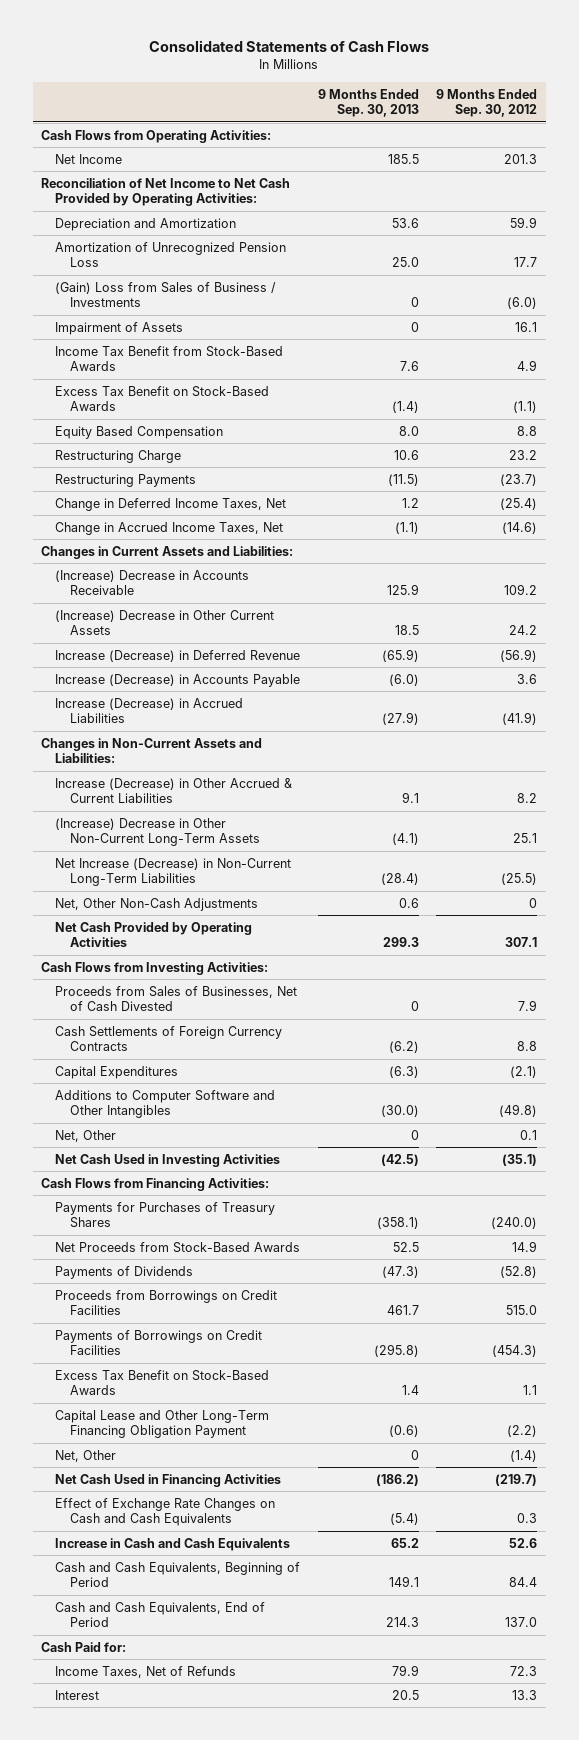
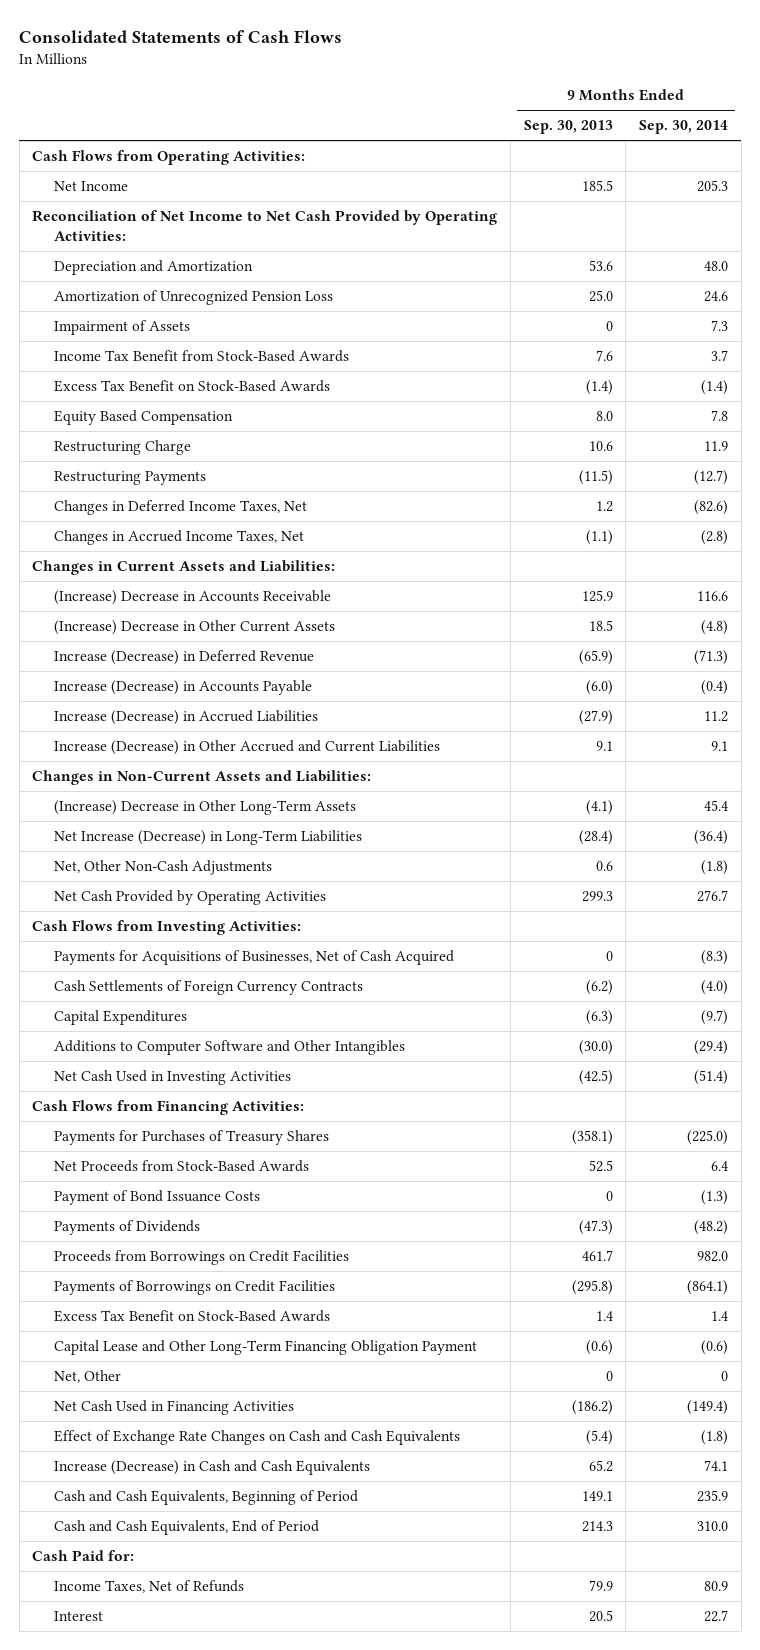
[436,88,538,118] 9 Months Ended Sep. 30, 2012 -> none
none -> [639,120,729,135] Sep. 30, 2014
[55,281,277,308] (Gain) Loss from Sales of Business / Investments -> none
[55,497,287,511] Change in Deferred Income Taxes, Net -> [54,500,308,516] Changes in Deferred Income Taxes, Net
[55,521,284,535] Change in Accrued Income Taxes, Net -> [54,530,305,546] Changes in Accrued Income Taxes, Net
none -> [54,740,441,756] Increase (Decrease) in Other Accrued and Current Liabilities
[55,777,293,804] Increase (Decrease) in Other Accrued & Current Liabilities -> none
[55,817,260,847] (Increase) Decrease in Other Non-Current Long-Term Assets -> [54,800,357,816] (Increase) Decrease in Other Long-Term Assets
[55,857,292,887] Net Increase (Decrease) in Non-Current Long-Term Liabilities -> [54,830,363,846] Net Increase (Decrease) in Long-Term Liabilities
[55,985,298,1012] Proceeds from Sales of Businesses, Net of Cash Divested -> none
none -> [54,950,455,966] Payments for Acquisitions of Businesses, Net of Cash Acquired
[55,1129,117,1142] Net, Other -> none
none -> [54,1190,261,1206] Payment of Bond Issuance Costs
[55,1537,291,1551] Increase in Cash and Cash Equivalents -> [54,1460,371,1476] Increase (Decrease) in Cash and Cash Equivalents

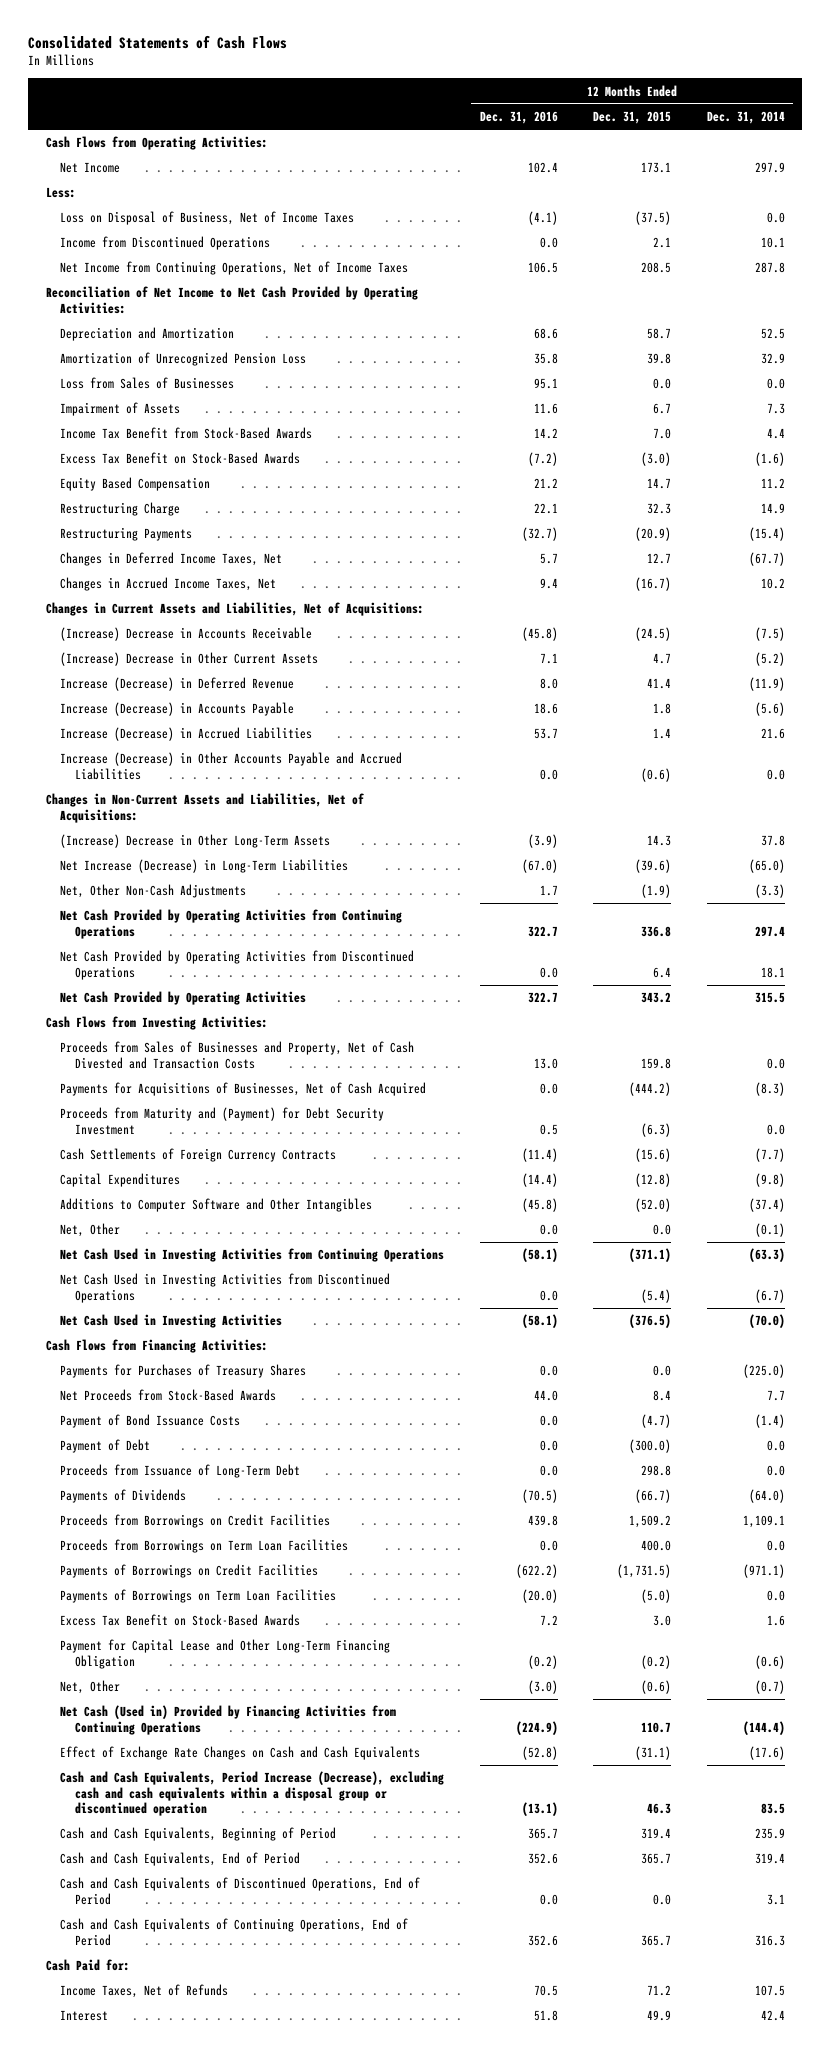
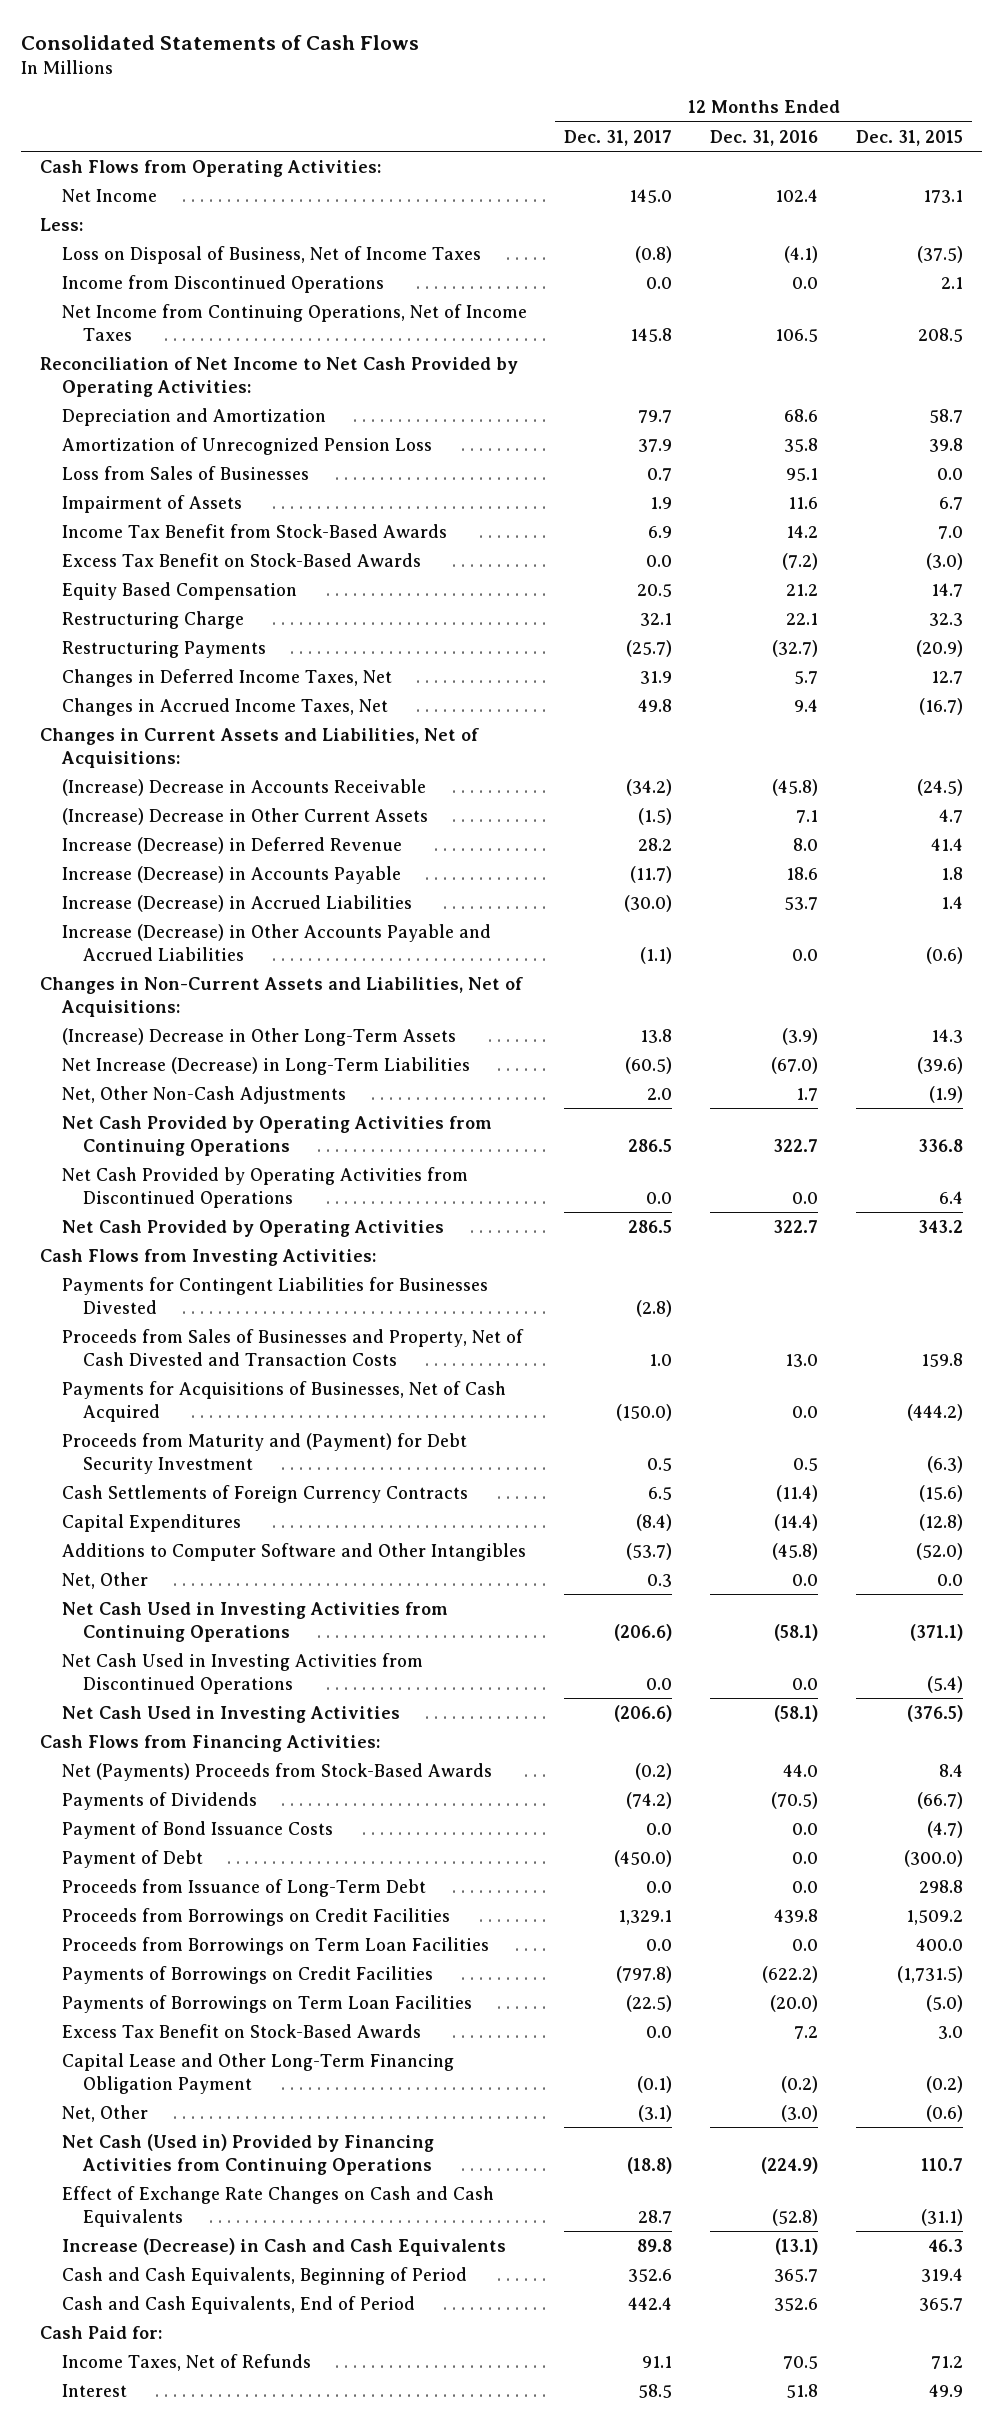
[706,111,785,125] Dec. 31, 2014 -> none
none -> [564,129,673,146] Dec. 31, 2017
none -> [61,1276,488,1314] Payments for Contingent Liabilities for Businesses Divested
[60,1364,307,1379] Payments for Purchases of Treasury Shares -> none
[60,1389,277,1402] Net Proceeds from Stock-Based Awards -> [61,1762,492,1781] Net (Payments) Proceeds from Stock-Based Awards
[60,1489,187,1504] Payments of Dividends -> [61,1791,257,1810] Payments of Dividends
[60,1639,391,1669] Payment for Capital Lease and Other Long-Term Financing Obligation -> [61,2052,454,2094] Capital Lease and Other Long-Term Financing Obligation Payment
[60,1771,445,1816] Cash and Cash Equivalents, Period Increase (Decrease), excluding cash and cash equivalents within a disposal group or discontinued operation -> [61,2237,506,2256] Increase (Decrease) in Cash and Cash Equivalents
[60,1877,421,1905] Cash and Cash Equivalents of Discontinued Operations, End of Period -> none
[60,1918,409,1946] Cash and Cash Equivalents of Continuing Operations, End of Period -> none

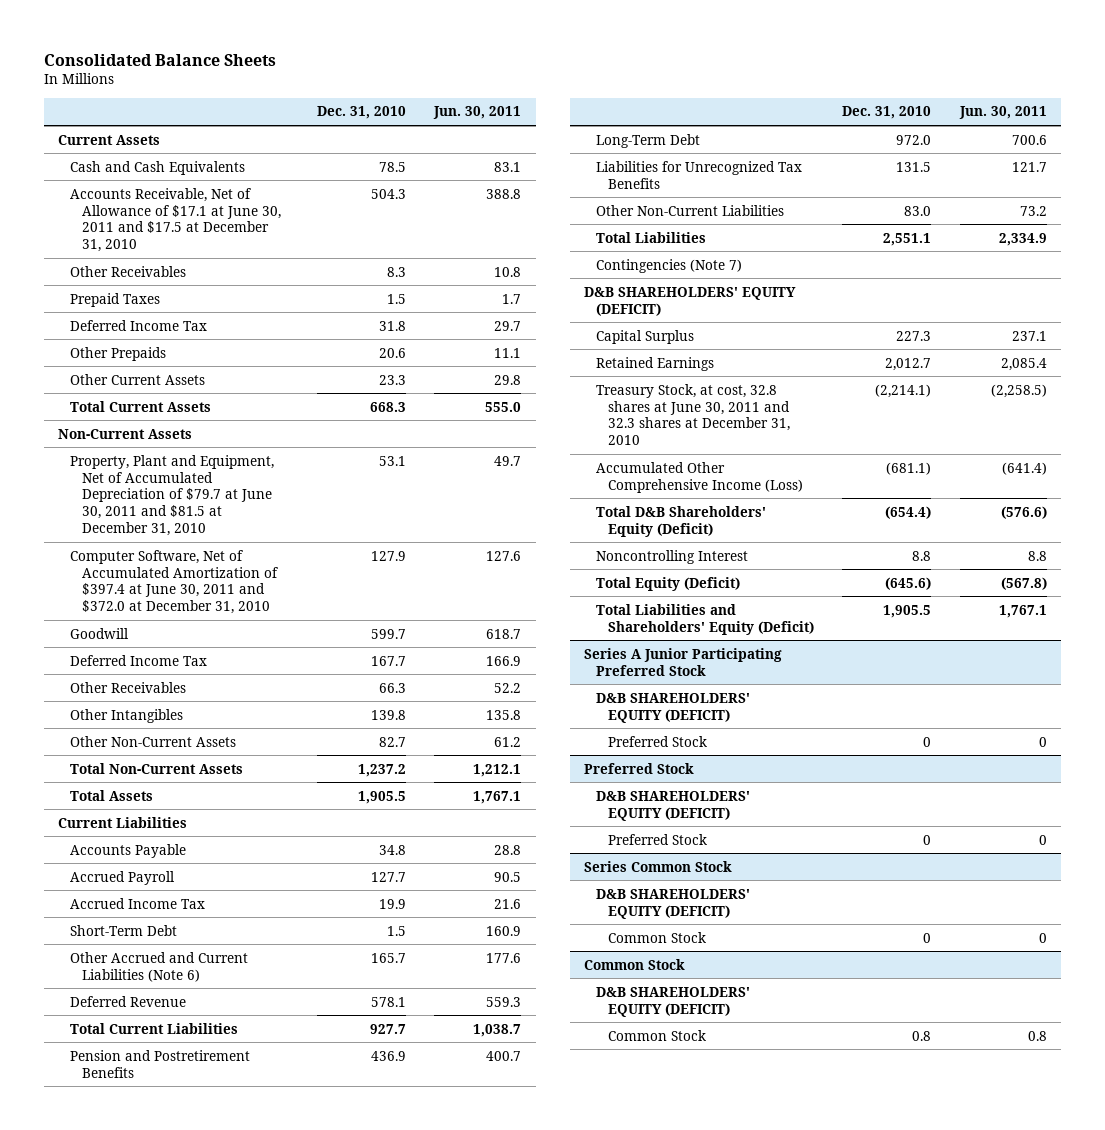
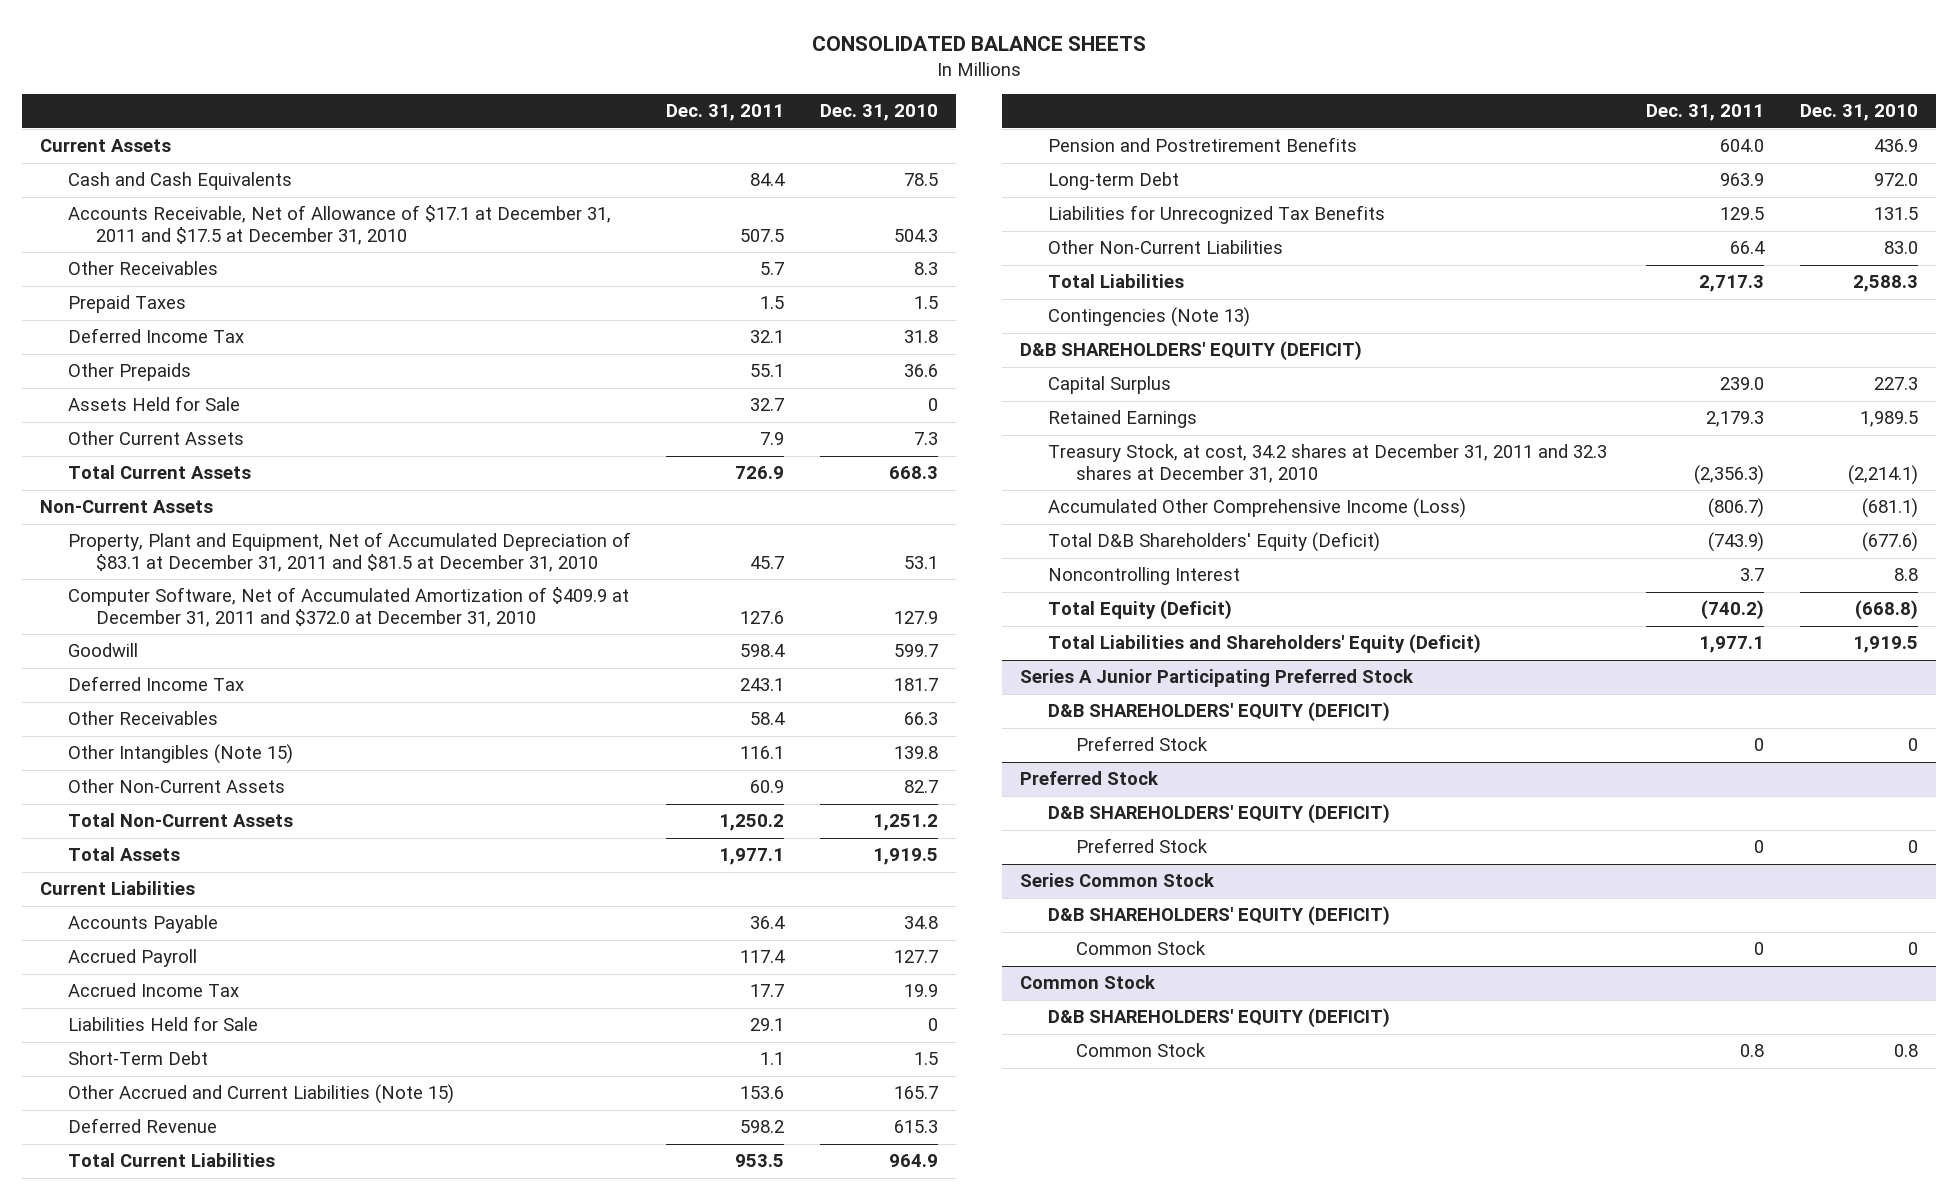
[44,53,277,66] Consolidated Balance Sheets -> [811,35,1146,51] CONSOLIDATED BALANCE SHEETS
[433,106,522,120] Jun. 30, 2011 -> none
none -> [666,104,785,122] Dec. 31, 2011
[70,187,282,253] Accounts Receivable, Net of Allowance of $17.1 at June 30, 2011 and $17.5 at December 31, 2010 -> [67,205,611,246] Accounts Receivable, Net of Allowance of $17.1 at December 31, 2011 and $17.5 at December 31, 2010
[378,347,406,358] 20.6 -> [904,364,939,378] 36.6
none -> [67,396,240,412] Assets Held for Sale
[378,374,406,385] 23.3 -> [914,432,939,446] 7.3
[70,454,275,537] Property, Plant and Equipment, Net of Accumulated Depreciation of $79.7 at June 30, 2011 and $81.5 at December 31, 2010 -> [67,532,631,573] Property, Plant and Equipment, Net of Accumulated Depreciation of $83.1 at December 31, 2011 and $81.5 at December 31, 2010
[70,549,279,615] Computer Software, Net of Accumulated Amortization of $397.4 at June 30, 2011 and $372.0 at December 31, 2010 -> [67,587,629,628] Computer Software, Net of Accumulated Amortization of $409.9 at December 31, 2011 and $372.0 at December 31, 2010
[370,655,406,666] 167.7 -> [894,678,939,692] 181.7
[70,708,184,723] Other Intangibles -> [67,744,293,765] Other Intangibles (Note 15)
[357,763,406,777] 1,237.2 -> [873,814,939,832] 1,251.2
[357,790,406,804] 1,905.5 -> [873,848,939,866] 1,919.5
none -> [67,1016,258,1032] Liabilities Held for Sale
[70,951,249,982] Other Accrued and Current Liabilities (Note 6) -> [67,1084,454,1105] Other Accrued and Current Liabilities (Note 15)
[370,996,406,1007] 578.1 -> [894,1120,939,1134] 615.3
[369,1023,406,1034] 927.7 -> [889,1154,939,1168] 964.9
[595,133,700,148] Long-Term Debt -> [1047,172,1179,191] Long-term Debt
[883,232,932,246] 2,551.1 -> [1852,275,1918,293] 2,588.3
[595,258,742,273] Contingencies (Note 7) -> [1047,307,1250,328] Contingencies (Note 13)
[885,357,932,371] 2,012.7 -> [1859,411,1918,428] 1,989.5
[595,383,790,446] Treasury Stock, at cost, 32.8 shares at June 30, 2011 and 32.3 shares at December 31, 2010 -> [1047,444,1607,484] Treasury Stock, at cost, 34.2 shares at December 31, 2011 and 32.3 shares at December 31, 2010
[885,505,932,519] (654.4) -> [1861,532,1918,553] (677.6)
[885,576,932,590] (645.6) -> [1854,600,1918,621] (668.8)
[883,604,932,618] 1,905.5 -> [1852,636,1918,654] 1,919.5

